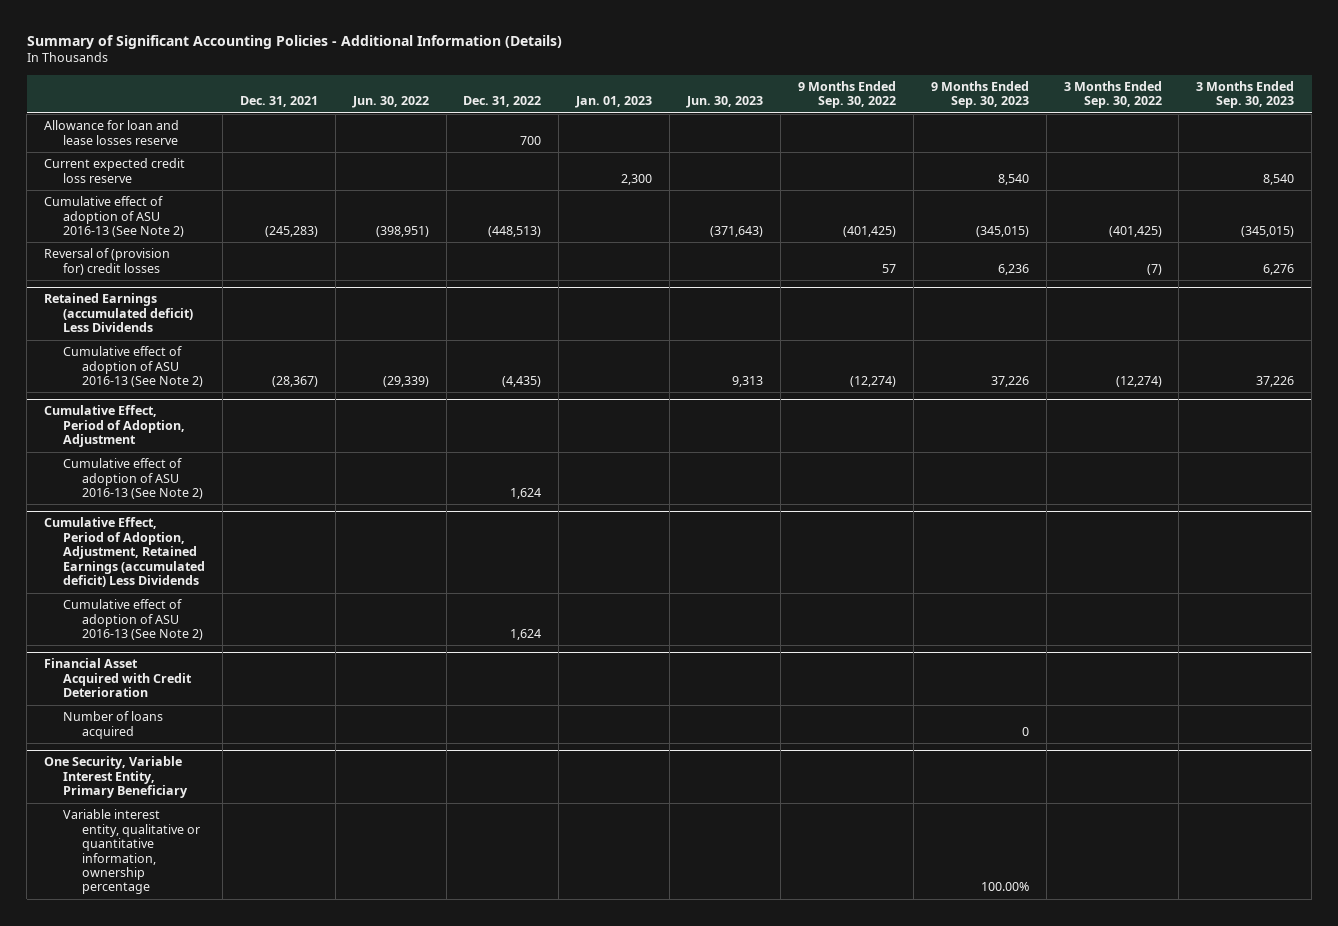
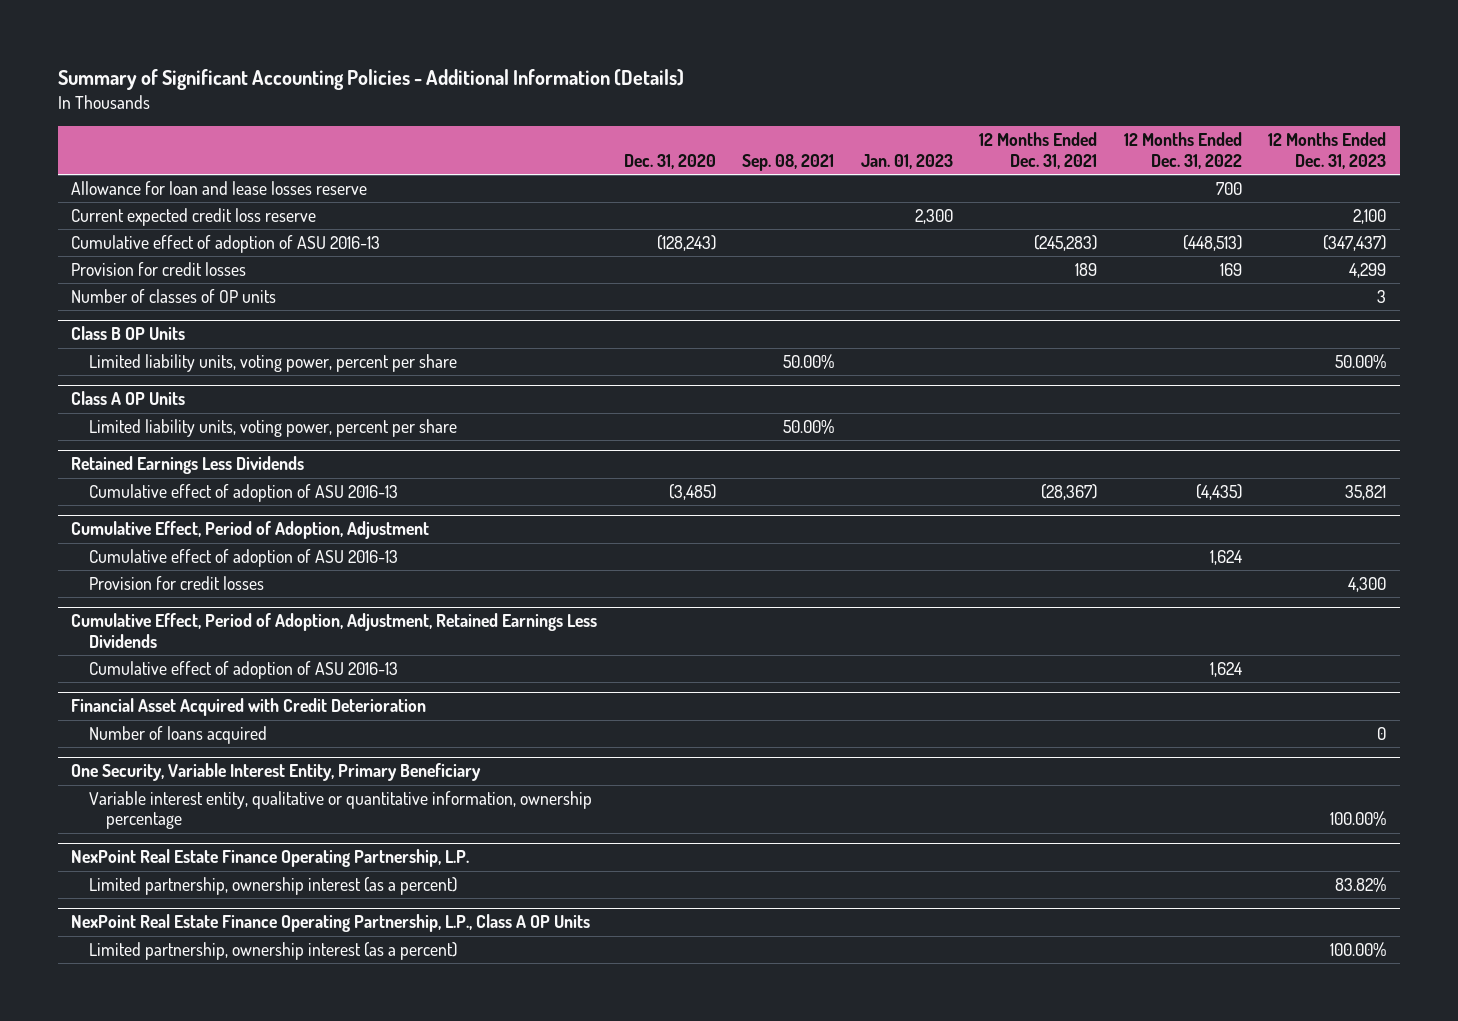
[239,96,318,108] Dec. 31, 2021 -> none
[351,96,429,109] Jun. 30, 2022 -> none
[463,96,542,108] Dec. 31, 2022 -> none
[686,96,764,109] Jun. 30, 2023 -> none
[797,80,896,109] 9 Months Ended Sep. 30, 2022 -> none
[930,80,1029,109] 9 Months Ended Sep. 30, 2023 -> none
[1063,80,1162,109] 3 Months Ended Sep. 30, 2022 -> none
[1196,80,1295,109] 3 Months Ended Sep. 30, 2023 -> none
none -> [623,153,716,169] Dec. 31, 2020
none -> [742,153,835,171] Sep. 08, 2021
none -> [979,132,1098,169] 12 Months Ended Dec. 31, 2021
none -> [1123,132,1242,169] 12 Months Ended Dec. 31, 2022
none -> [1268,132,1387,169] 12 Months Ended Dec. 31, 2023
[44,196,184,238] Cumulative effect of adoption of ASU 2016-13 (See Note 2) -> [71,235,381,254] Cumulative effect of adoption of ASU 2016-13
[44,248,171,275] Reversal of (provision for) credit losses -> [71,262,247,277] Provision for credit losses
none -> [71,289,277,304] Number of classes of OP units
none -> [71,326,186,341] Class B OP Units
none -> [88,354,457,373] Limited liability units, voting power, percent per share
none -> [71,391,186,406] Class A OP Units
none -> [88,419,457,438] Limited liability units, voting power, percent per share
[44,293,193,333] Retained Earnings (accumulated deficit) Less Dividends -> [71,456,305,475] Retained Earnings Less Dividends
[62,346,203,388] Cumulative effect of adoption of ASU 2016-13 (See Note 2) -> [88,484,398,503] Cumulative effect of adoption of ASU 2016-13
[62,458,203,500] Cumulative effect of adoption of ASU 2016-13 (See Note 2) -> [88,549,398,568] Cumulative effect of adoption of ASU 2016-13
none -> [88,576,264,591] Provision for credit losses
[44,517,205,588] Cumulative Effect, Period of Adoption, Adjustment, Retained Earnings (accumulated deficit) Less Dividends -> [71,613,598,648] Cumulative Effect, Period of Adoption, Adjustment, Retained Earnings Less Dividends
[62,599,203,641] Cumulative effect of adoption of ASU 2016-13 (See Note 2) -> [88,661,398,680] Cumulative effect of adoption of ASU 2016-13
none -> [71,849,470,868] NexPoint Real Estate Finance Operating Partnership, L.P.
none -> [88,877,457,896] Limited partnership, ownership interest (as a percent)
none -> [71,914,591,933] NexPoint Real Estate Finance Operating Partnership, L.P., Class A OP Units
none -> [88,942,457,961] Limited partnership, ownership interest (as a percent)

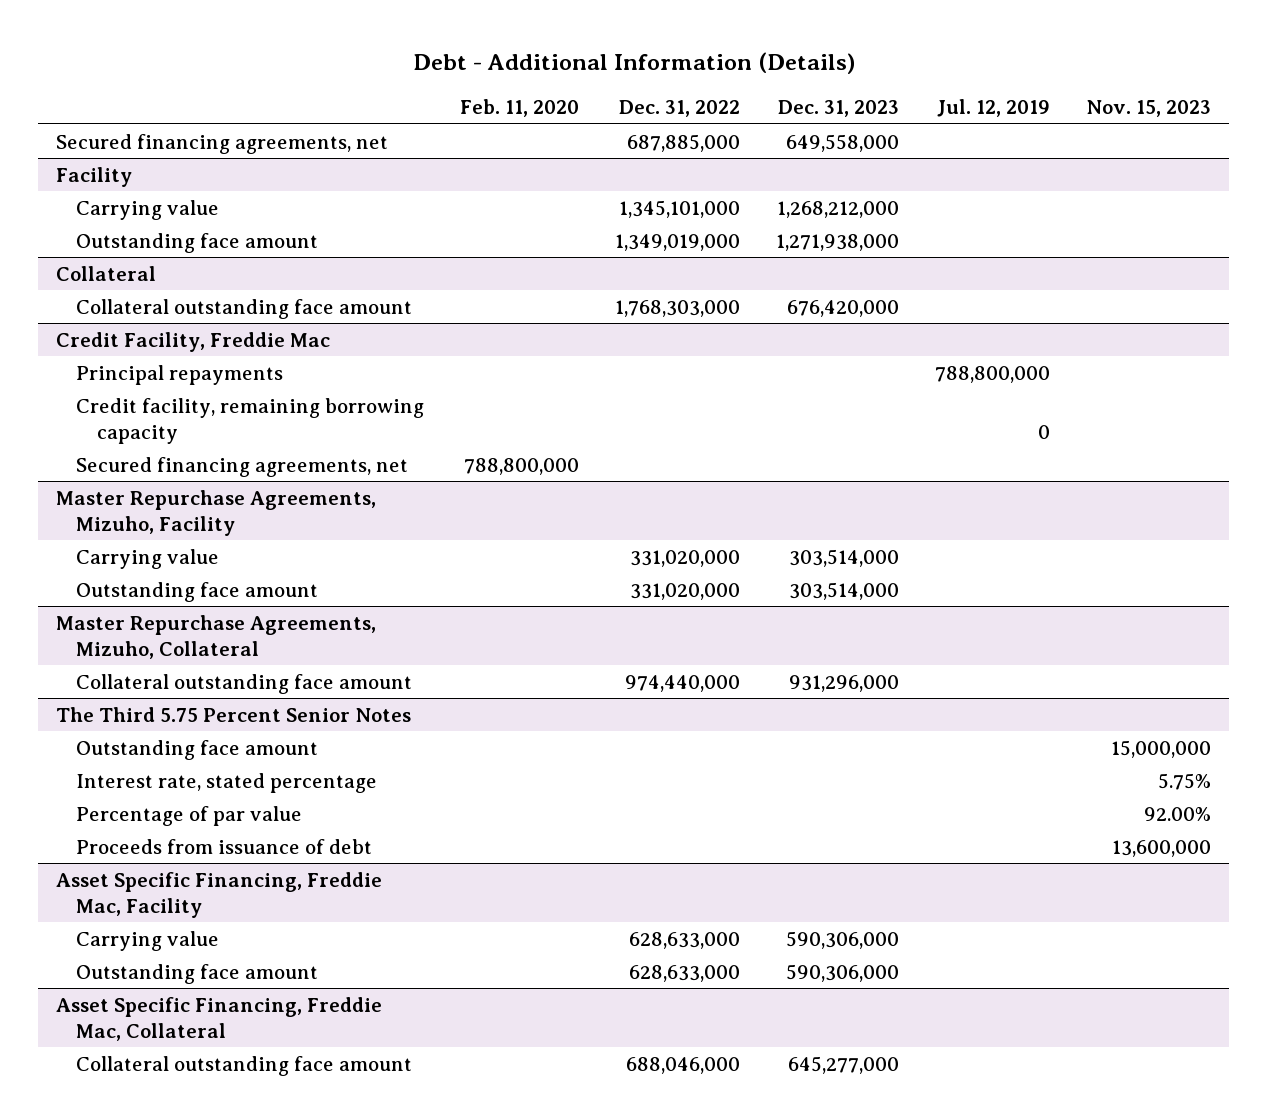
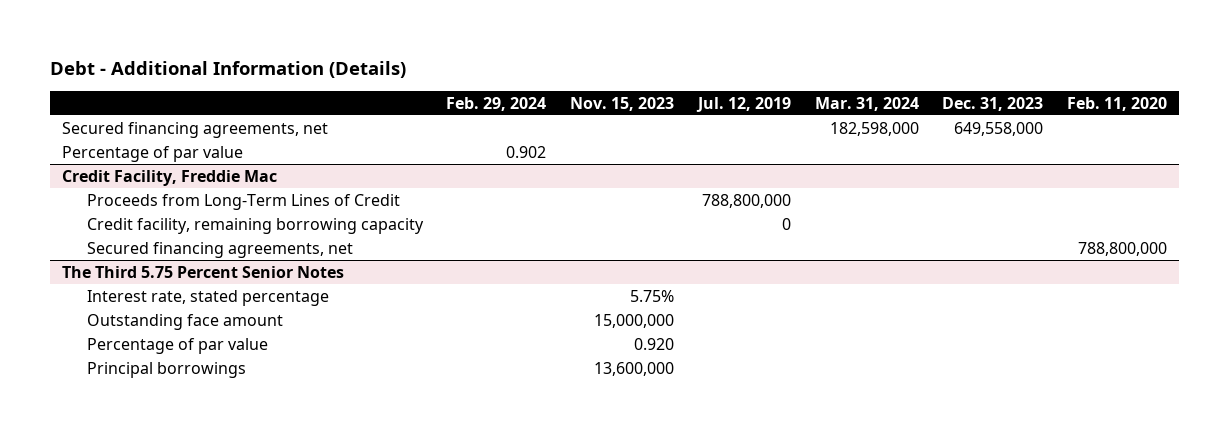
[619,100,741,118] Dec. 31, 2022 -> none
none -> [446,96,547,111] Feb. 29, 2024
none -> [814,96,919,111] Mar. 31, 2024
[55,166,132,187] Facility -> none
[76,199,220,220] Carrying value -> none
[76,232,319,253] Outstanding face amount -> none
[55,265,156,281] Collateral -> none
[76,298,413,319] Collateral outstanding face amount -> none
none -> [61,145,243,162] Percentage of par value
[76,364,284,385] Principal repayments -> [86,193,400,210] Proceeds from Long-Term Lines of Credit
[55,489,376,536] Master Repurchase Agreements, Mizuho, Facility -> none
[76,548,220,569] Carrying value -> none
[76,581,319,602] Outstanding face amount -> none
[55,614,376,659] Master Repurchase Agreements, Mizuho, Collateral -> none
[76,673,413,694] Collateral outstanding face amount -> none
[55,871,382,918] Asset Specific Financing, Freddie Mac, Facility -> none
[76,930,220,951] Carrying value -> none
[76,963,319,984] Outstanding face amount -> none
[55,996,382,1041] Asset Specific Financing, Freddie Mac, Collateral -> none
[76,1055,413,1076] Collateral outstanding face amount -> none
[76,739,319,760] Outstanding face amount -> [86,313,283,330] Outstanding face amount
[1144,806,1212,821] 92.00% -> [634,337,675,350] 0.920
[76,838,373,854] Proceeds from issuance of debt -> [86,361,246,378] Principal borrowings

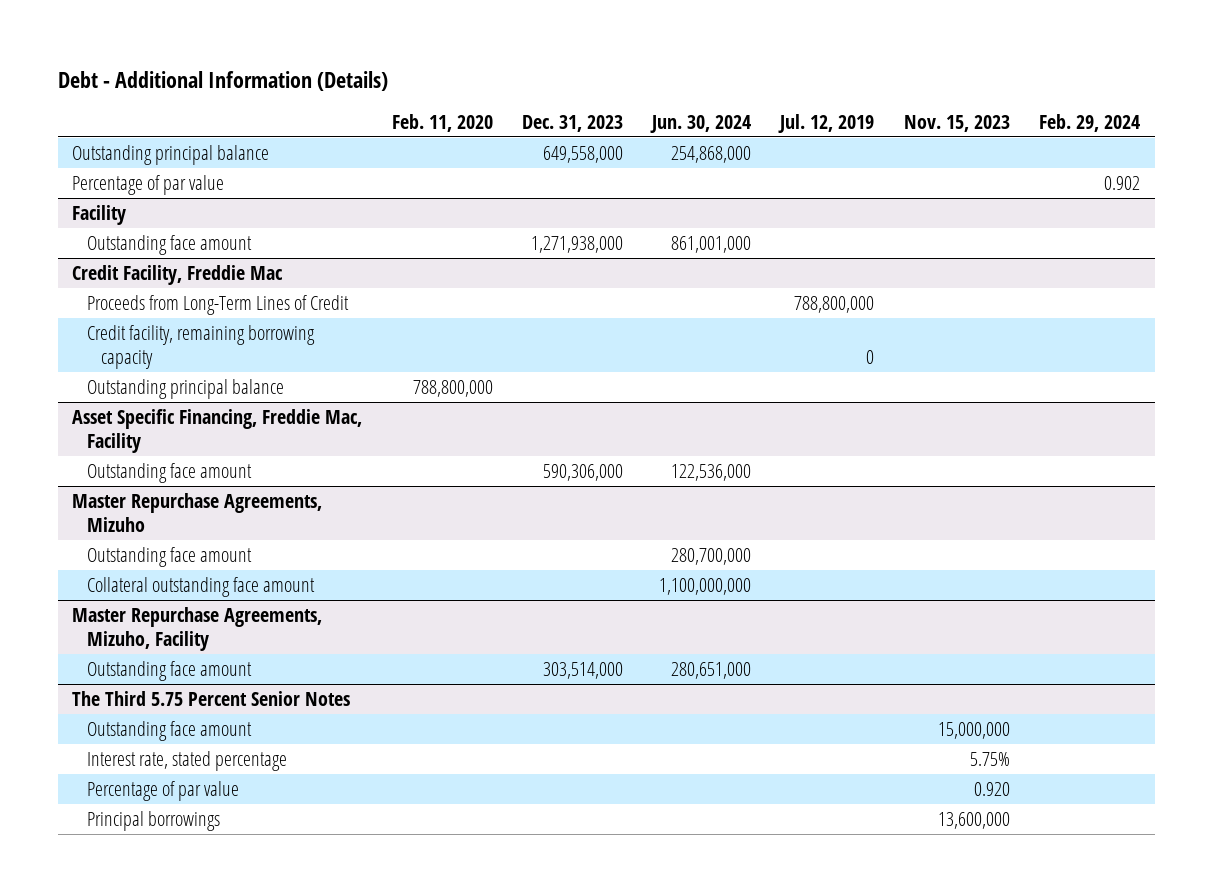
[814,96,919,111] Mar. 31, 2024 -> none
none -> [650,114,752,133] Jun. 30, 2024
[61,121,328,138] Secured financing agreements, net -> [72,144,270,165] Outstanding principal balance
none -> [72,204,127,225] Facility
none -> [86,234,252,255] Outstanding face amount
[86,241,353,258] Secured financing agreements, net -> [86,378,284,399] Outstanding principal balance
none -> [72,408,363,453] Asset Specific Financing, Freddie Mac, Facility
none -> [86,462,252,483] Outstanding face amount
none -> [72,492,323,532] Master Repurchase Agreements, Mizuho
none -> [86,546,252,567] Outstanding face amount
none -> [86,576,315,597] Collateral outstanding face amount
none -> [72,606,323,651] Master Repurchase Agreements, Mizuho, Facility
none -> [86,660,252,681] Outstanding face amount
[86,289,329,306] Interest rate, stated percentage -> [86,750,287,771] Interest rate, stated percentage

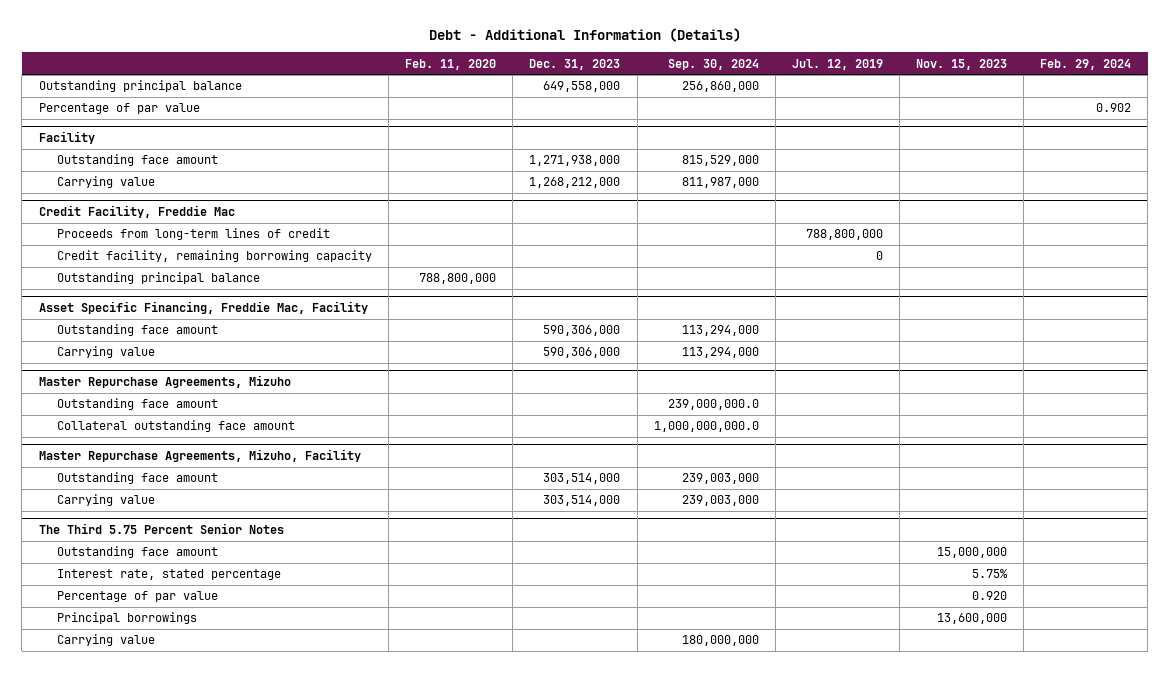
[650,114,752,133] Jun. 30, 2024 -> none
none -> [667,58,759,70] Sep. 30, 2024
none -> [56,176,155,189] Carrying value
[86,294,349,315] Proceeds from Long-Term Lines of Credit -> [56,228,330,241] Proceeds from long-term lines of credit
none -> [56,346,155,359] Carrying value
none -> [56,494,155,507] Carrying value
none -> [56,634,155,647] Carrying value

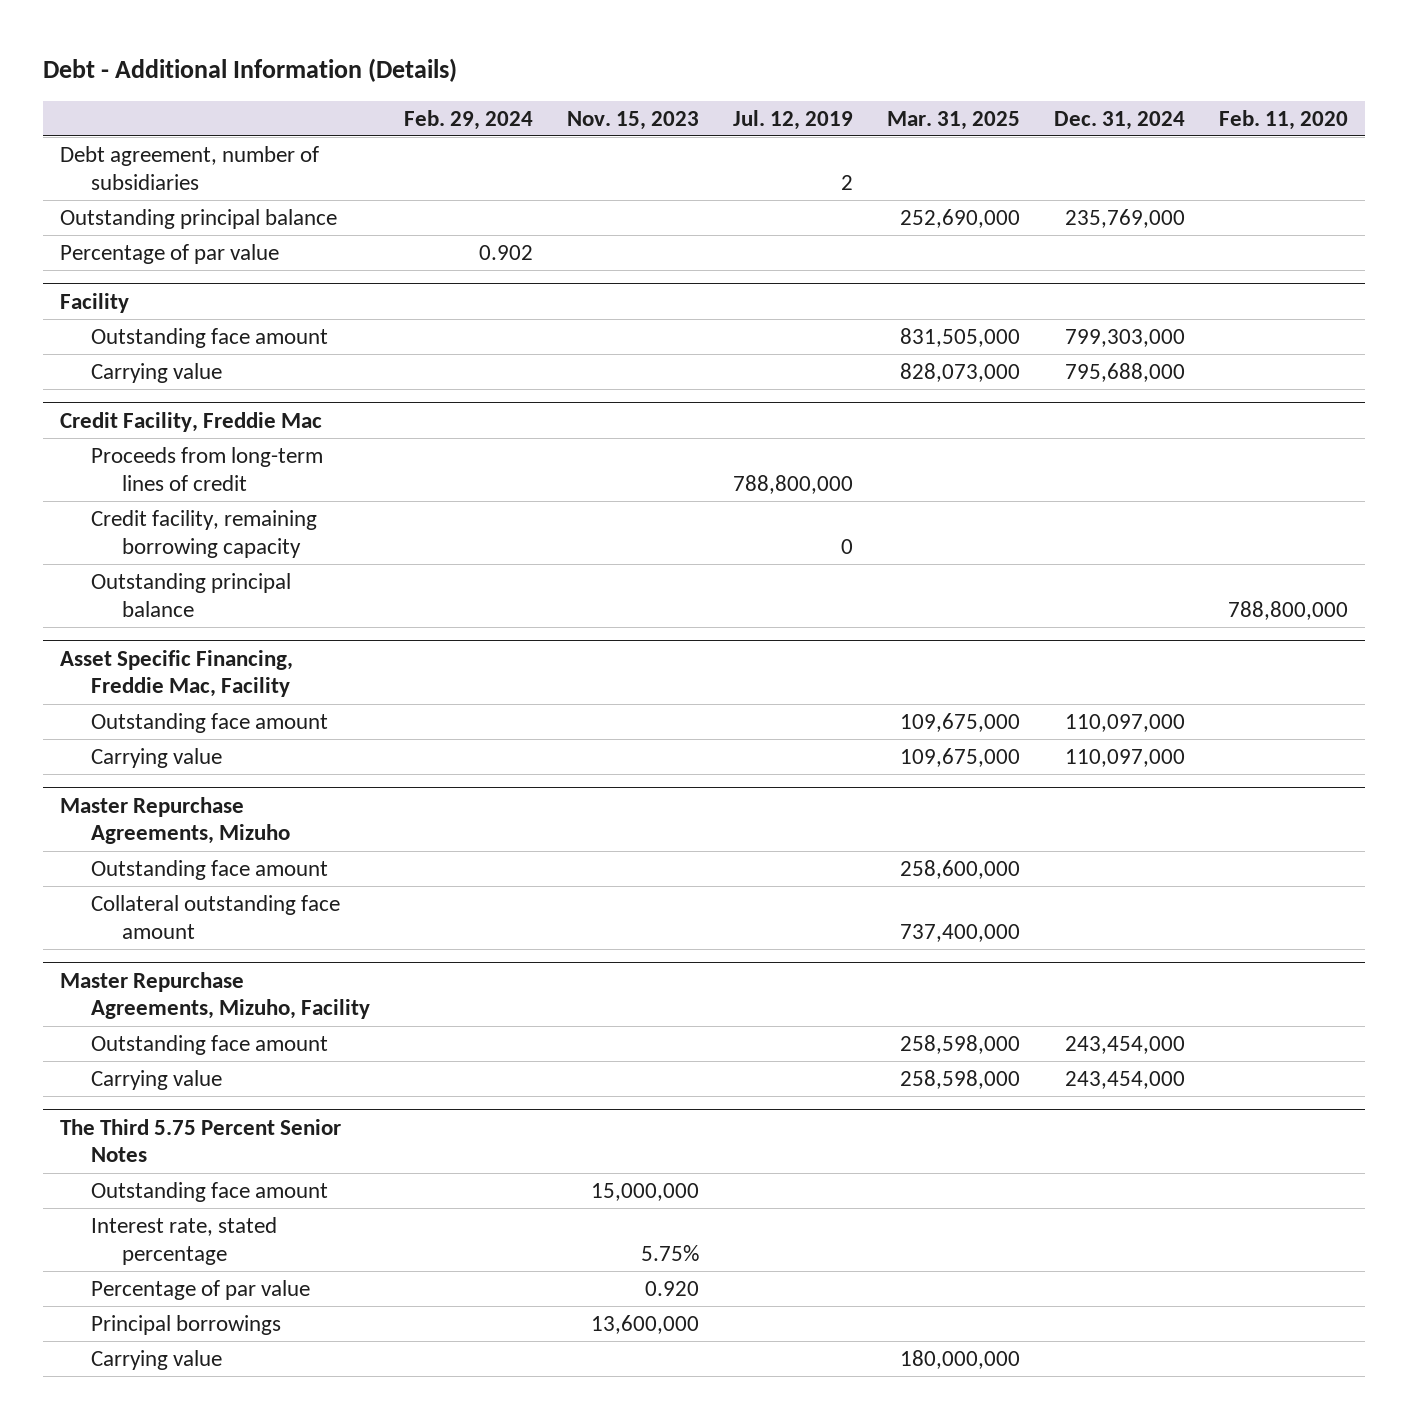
[529,58,621,70] Dec. 31, 2023 -> none
[667,58,759,70] Sep. 30, 2024 -> none
none -> [887,110,1021,130] Mar. 31, 2025
none -> [1054,110,1186,130] Dec. 31, 2024
none -> [60,145,320,190] Debt agreement, number of subsidiaries

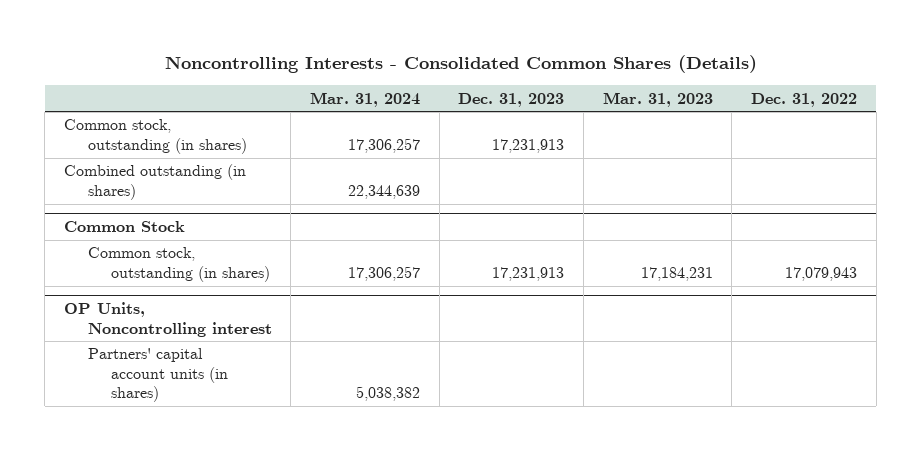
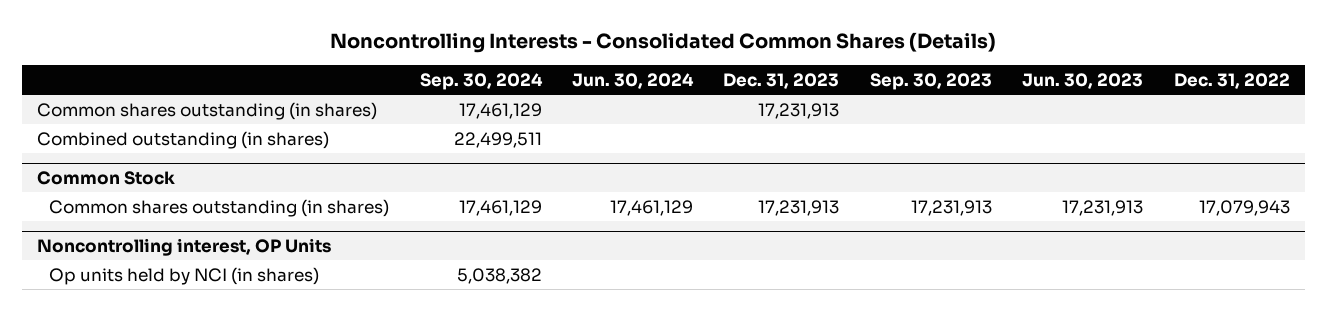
[310,91,421,107] Mar. 31, 2024 -> none
[602,91,713,107] Mar. 31, 2023 -> none
none -> [419,73,543,91] Sep. 30, 2024
none -> [572,73,695,90] Jun. 30, 2024
none -> [869,73,992,91] Sep. 30, 2023
none -> [1022,73,1144,90] Jun. 30, 2023
[64,119,247,154] Common stock, outstanding (in shares) -> [37,101,378,120] Common shares outstanding (in shares)
[87,247,271,282] Common stock, outstanding (in shares) -> [49,198,390,217] Common shares outstanding (in shares)
[64,302,272,337] OP Units, Noncontrolling interest -> [37,237,332,256] Noncontrolling interest, OP Units
[87,348,229,403] Partners' capital account units (in shares) -> [49,266,320,285] Op units held by NCI (in shares)

